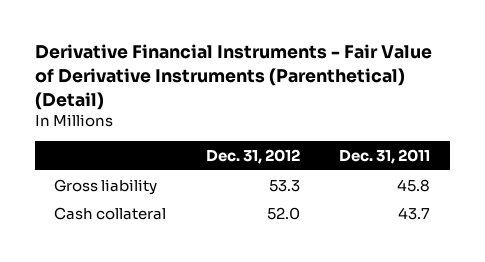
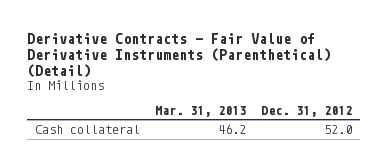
[34,44,432,110] Derivative Financial Instruments - Fair Value of Derivative Instruments (Parenthetical) (Detail) -> [27,32,332,79] Derivative Contracts - Fair Value of Derivative Instruments (Parenthetical) (Detail)
[339,148,431,164] Dec. 31, 2011 -> none
none -> [155,105,247,117] Mar. 31, 2013
[54,178,158,195] Gross liability -> none

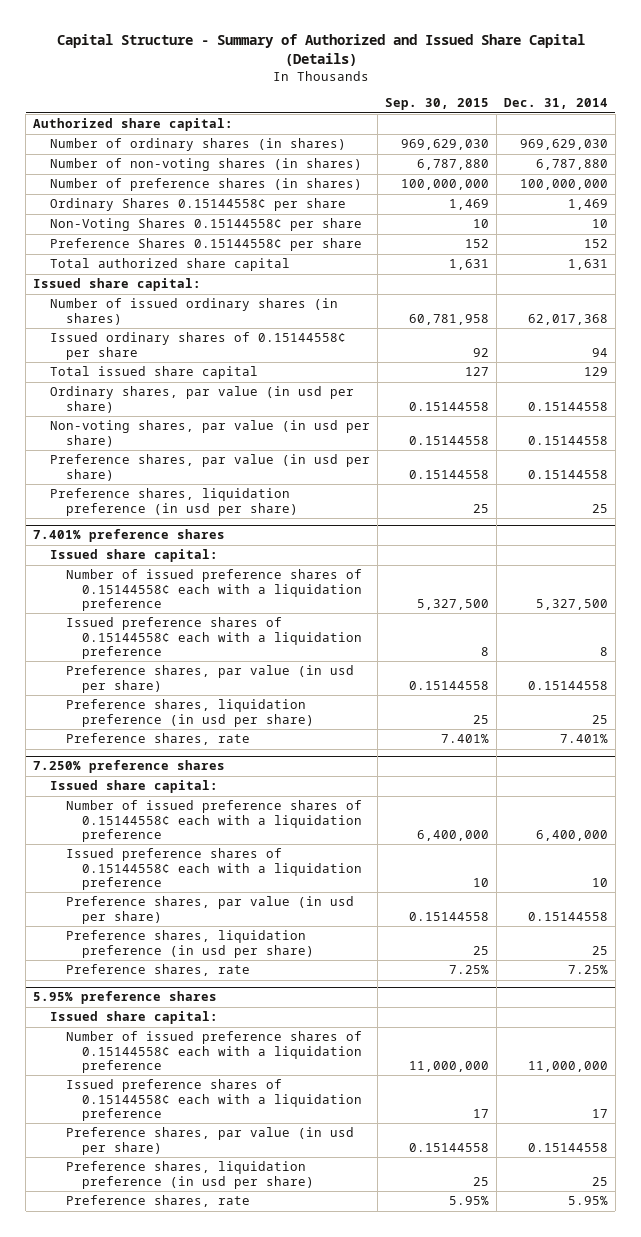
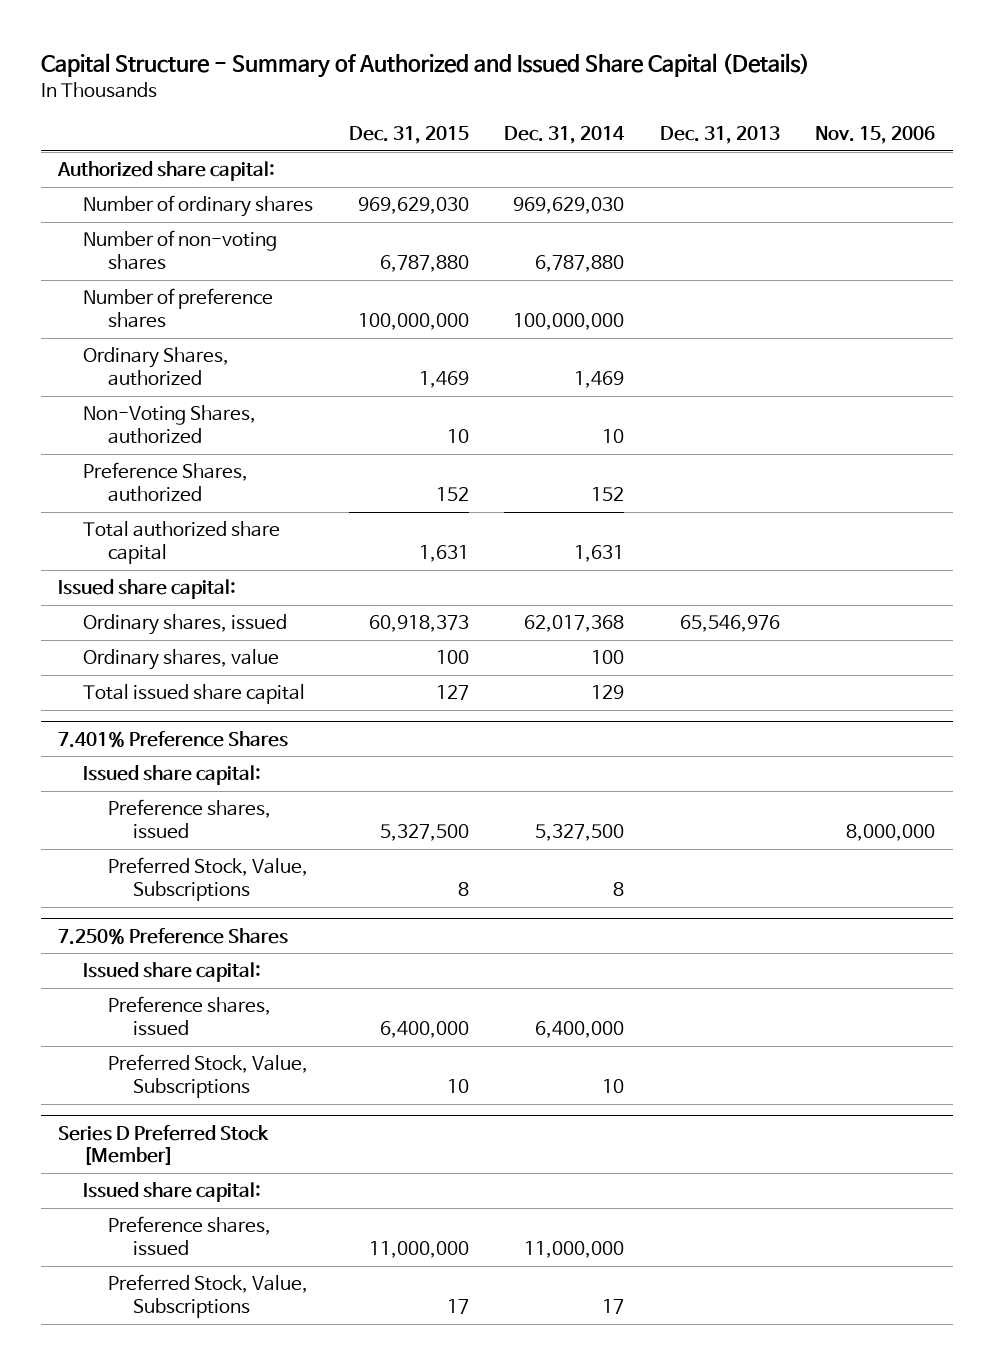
[384,98,489,111] Sep. 30, 2015 -> none
none -> [348,126,469,145] Dec. 31, 2015
none -> [659,126,780,145] Dec. 31, 2013
none -> [815,126,936,145] Nov. 15, 2006
[49,218,362,232] Non-Voting Shares 0.15144558¢ per share -> none
[49,138,346,152] Number of ordinary shares (in shares) -> [83,195,314,218] Number of ordinary shares
[49,158,362,172] Number of non-voting shares (in shares) -> [83,230,278,271] Number of non-voting shares
[49,178,362,192] Number of preference shares (in shares) -> [83,288,274,329] Number of preference shares
[49,198,346,212] Ordinary Shares 0.15144558¢ per share -> [83,347,230,387] Ordinary Shares, authorized
none -> [83,405,257,445] Non-Voting Shares, authorized
[49,238,362,252] Preference Shares 0.15144558¢ per share -> [83,462,249,503] Preference Shares, authorized
[49,332,346,360] Issued ordinary shares of 0.15144558¢ per share -> none
[49,298,338,325] Number of issued ordinary shares (in shares) -> [83,614,288,636] Ordinary shares, issued
none -> [83,649,280,671] Ordinary shares, value
[49,386,354,413] Ordinary shares, par value (in usd per share) -> none
[49,420,370,447] Non-voting shares, par value (in usd per share) -> none
[49,454,370,481] Preference shares, par value (in usd per share) -> none
[49,488,299,516] Preference shares, liquidation preference (in usd per share) -> none
[33,529,226,543] 7.401% preference shares -> [58,730,289,748] 7.401% Preference Shares
[66,665,355,693] Preference shares, par value (in usd per share) -> none
[66,699,315,727] Preference shares, liquidation preference (in usd per share) -> none
[66,733,251,746] Preference shares, rate -> none
[66,569,363,611] Number of issued preference shares of 0.15144558¢ each with a liquidation preference -> [108,799,272,840] Preference shares, issued
[66,617,363,659] Issued preference shares of 0.15144558¢ each with a liquidation preference -> [108,857,309,902] Preferred Stock, Value, Subscriptions
[33,760,226,774] 7.250% preference shares -> [58,927,289,945] 7.250% Preference Shares
[66,896,355,924] Preference shares, par value (in usd per share) -> none
[66,930,315,958] Preference shares, liquidation preference (in usd per share) -> none
[66,964,251,977] Preference shares, rate -> none
[66,800,363,842] Number of issued preference shares of 0.15144558¢ each with a liquidation preference -> [108,996,272,1037] Preference shares, issued
[66,848,363,890] Issued preference shares of 0.15144558¢ each with a liquidation preference -> [108,1054,309,1099] Preferred Stock, Value, Subscriptions
[33,991,218,1005] 5.95% preference shares -> [58,1124,270,1166] Series D Preferred Stock [Member]
[66,1127,355,1155] Preference shares, par value (in usd per share) -> none
[66,1161,315,1189] Preference shares, liquidation preference (in usd per share) -> none
[66,1195,251,1208] Preference shares, rate -> none
[66,1031,363,1073] Number of issued preference shares of 0.15144558¢ each with a liquidation preference -> [108,1216,272,1257] Preference shares, issued
[66,1079,363,1121] Issued preference shares of 0.15144558¢ each with a liquidation preference -> [108,1274,309,1319] Preferred Stock, Value, Subscriptions

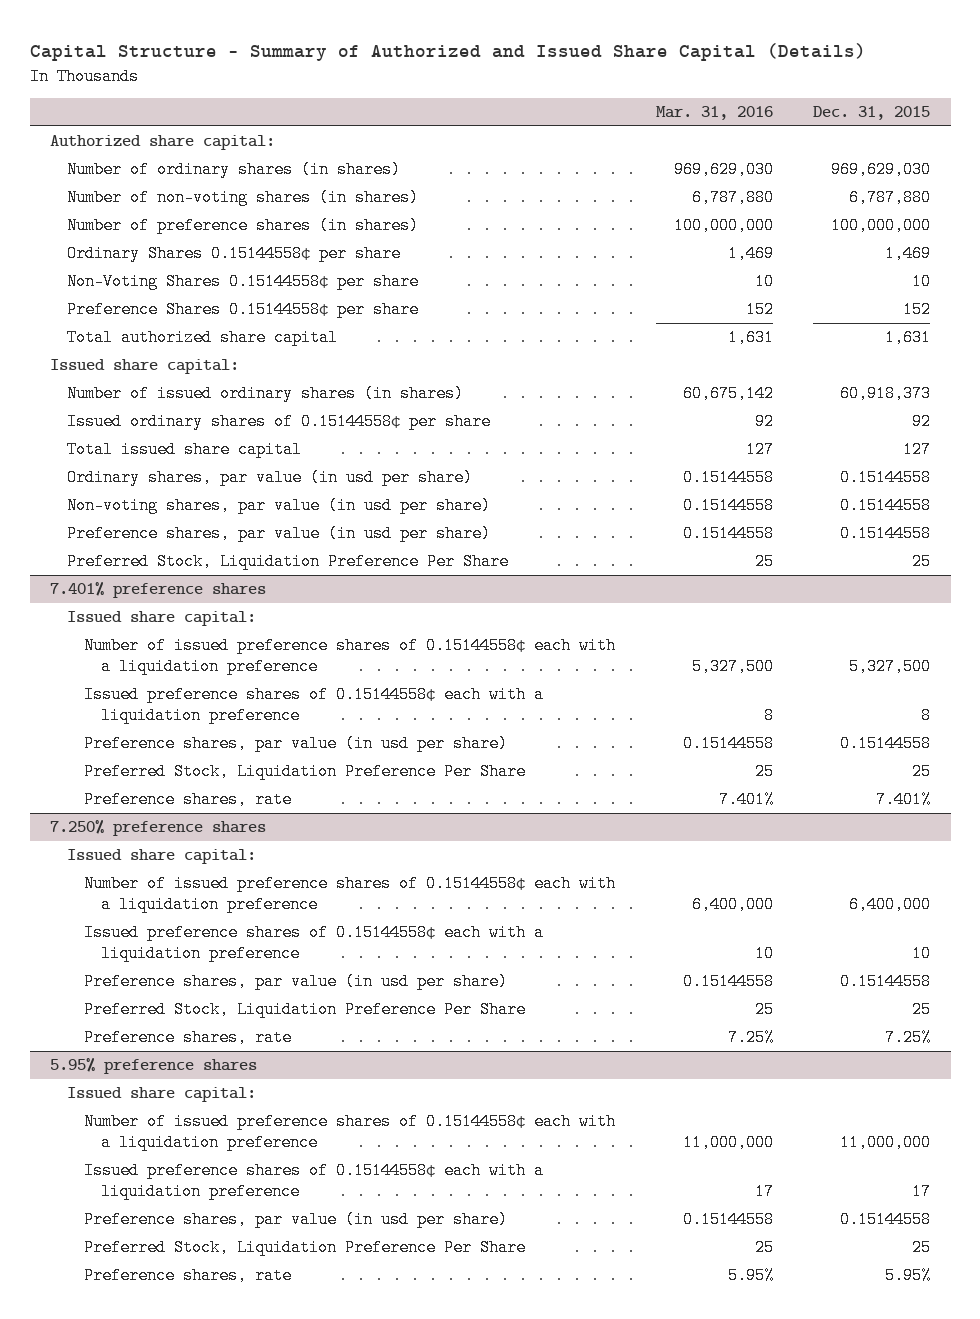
[504,126,626,145] Dec. 31, 2014 -> none
[659,126,780,145] Dec. 31, 2013 -> none
[815,126,936,145] Nov. 15, 2006 -> none
none -> [655,106,773,121] Mar. 31, 2016
[83,405,257,445] Non-Voting Shares, authorized -> none
[83,195,314,218] Number of ordinary shares -> [66,161,401,179] Number of ordinary shares (in shares)
[83,230,278,271] Number of non-voting shares -> [66,189,419,207] Number of non-voting shares (in shares)
[83,288,274,329] Number of preference shares -> [66,217,419,235] Number of preference shares (in shares)
[83,347,230,387] Ordinary Shares, authorized -> [66,245,401,263] Ordinary Shares 0.15144558¢ per share
none -> [66,273,419,291] Non-Voting Shares 0.15144558¢ per share
[83,462,249,503] Preference Shares, authorized -> [66,301,419,319] Preference Shares 0.15144558¢ per share
[83,649,280,671] Ordinary shares, value -> none
[83,614,288,636] Ordinary shares, issued -> [66,385,464,403] Number of issued ordinary shares (in shares)
none -> [66,413,491,431] Issued ordinary shares of 0.15144558¢ per share
none -> [66,469,473,487] Ordinary shares, par value (in usd per share)
none -> [66,497,491,515] Non-voting shares, par value (in usd per share)
none -> [66,525,491,543] Preference shares, par value (in usd per share)
none -> [66,553,509,571] Preferred Stock, Liquidation Preference Per Share
[58,730,289,748] 7.401% Preference Shares -> [50,582,267,599] 7.401% preference shares
[108,799,272,840] Preference shares, issued -> [83,637,616,676] Number of issued preference shares of 0.15144558¢ each with a liquidation preference
[108,857,309,902] Preferred Stock, Value, Subscriptions -> [83,686,544,725] Issued preference shares of 0.15144558¢ each with a liquidation preference
none -> [83,735,508,753] Preference shares, par value (in usd per share)
none -> [83,763,526,781] Preferred Stock, Liquidation Preference Per Share
none -> [83,791,292,809] Preference shares, rate
[58,927,289,945] 7.250% Preference Shares -> [50,820,267,837] 7.250% preference shares
[108,996,272,1037] Preference shares, issued -> [83,875,616,914] Number of issued preference shares of 0.15144558¢ each with a liquidation preference
[108,1054,309,1099] Preferred Stock, Value, Subscriptions -> [83,924,544,963] Issued preference shares of 0.15144558¢ each with a liquidation preference
none -> [83,973,508,991] Preference shares, par value (in usd per share)
none -> [83,1001,526,1019] Preferred Stock, Liquidation Preference Per Share
none -> [83,1029,292,1047] Preference shares, rate
[58,1124,270,1166] Series D Preferred Stock [Member] -> [50,1058,258,1075] 5.95% preference shares
[108,1216,272,1257] Preference shares, issued -> [83,1113,616,1152] Number of issued preference shares of 0.15144558¢ each with a liquidation preference
[108,1274,309,1319] Preferred Stock, Value, Subscriptions -> [83,1162,544,1201] Issued preference shares of 0.15144558¢ each with a liquidation preference
none -> [83,1211,508,1229] Preference shares, par value (in usd per share)
none -> [83,1239,526,1257] Preferred Stock, Liquidation Preference Per Share
none -> [83,1267,292,1285] Preference shares, rate

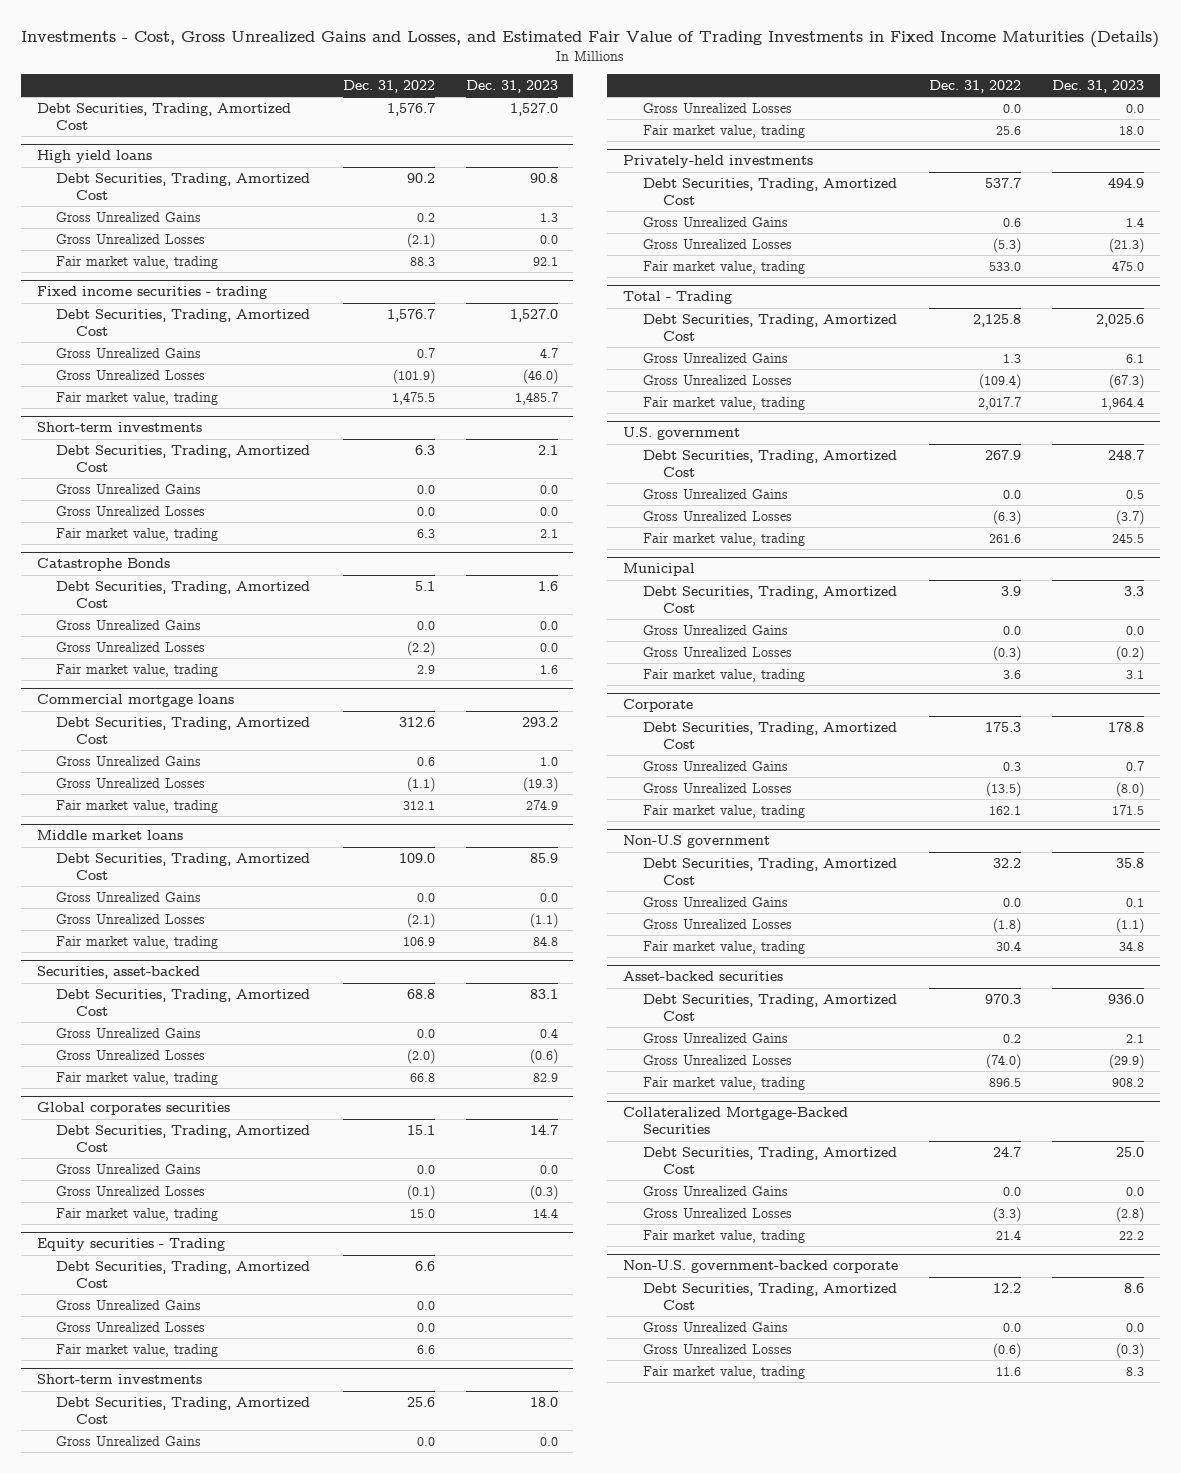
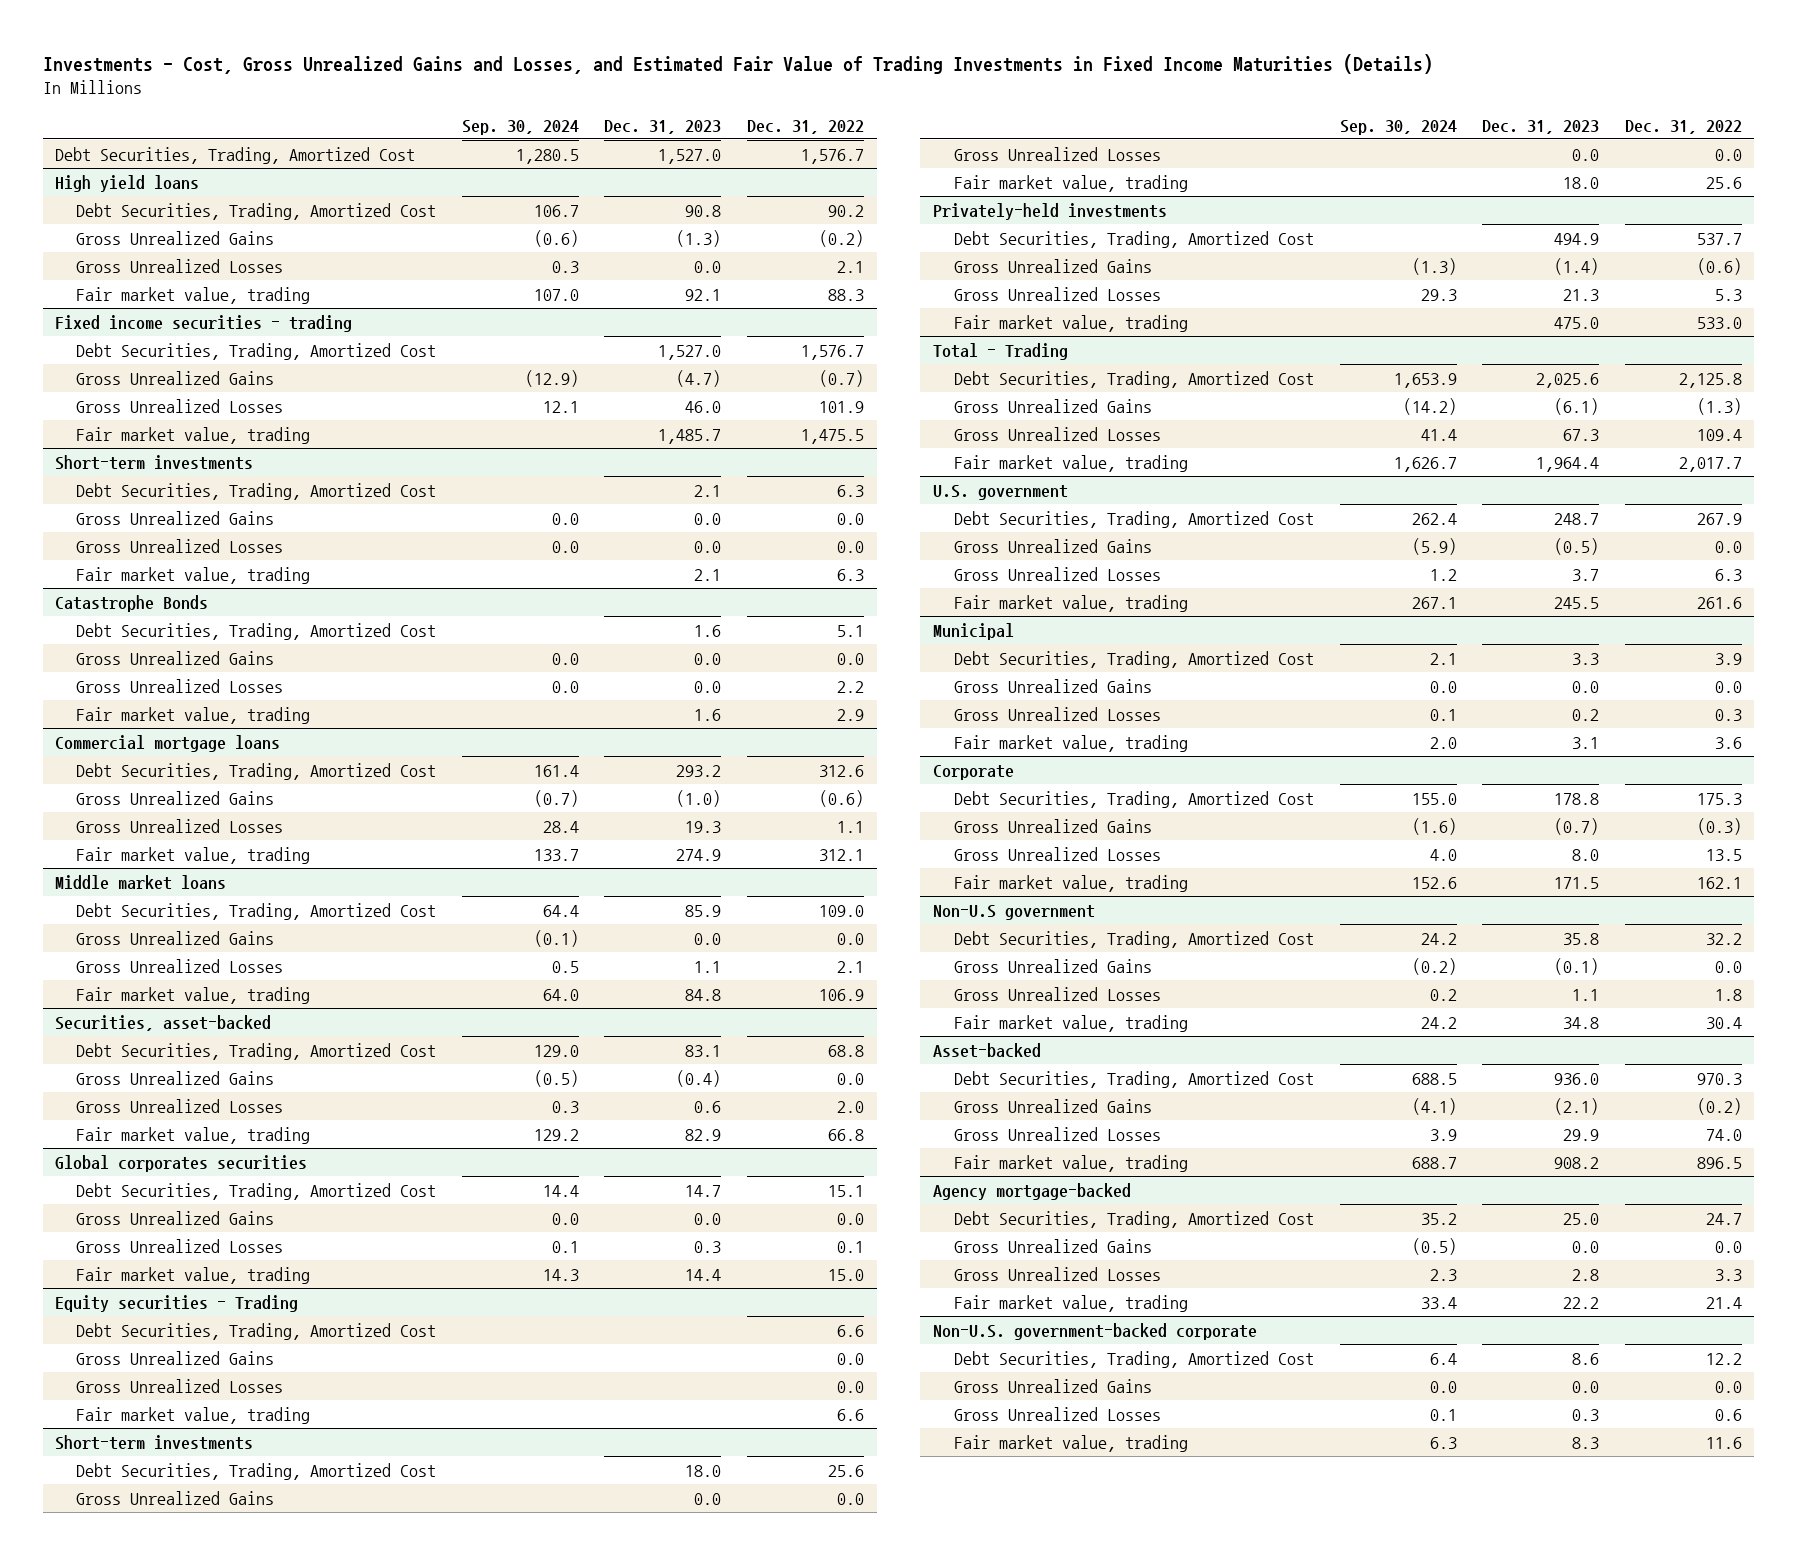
none -> [461,119,579,135] Sep. 30, 2024
[416,212,435,222] 0.2 -> [818,229,864,247] (0.2)
[539,212,558,222] 1.3 -> [676,229,722,247] (1.3)
[406,232,435,248] (2.1) -> [836,260,864,273] 2.1
[416,347,435,358] 0.7 -> [818,369,864,387] (0.7)
[539,347,558,358] 4.7 -> [676,369,722,387] (4.7)
[392,368,435,384] (101.9) -> [818,400,864,413] 101.9
[522,368,558,384] (46.0) -> [685,400,722,413] 46.0
[406,640,435,656] (2.2) -> [836,680,864,693] 2.2
[416,756,435,766] 0.6 -> [818,789,864,807] (0.6)
[539,756,558,766] 1.0 -> [676,789,722,807] (1.0)
[406,776,435,792] (1.1) -> [836,820,864,833] 1.1
[522,776,558,792] (19.3) -> [685,820,722,833] 19.3
[406,912,435,928] (2.1) -> [836,960,864,973] 2.1
[529,912,558,928] (1.1) -> [694,960,722,973] 1.1
[539,1027,558,1038] 0.4 -> [676,1069,722,1087] (0.4)
[406,1048,435,1064] (2.0) -> [836,1100,864,1113] 2.0
[529,1048,558,1064] (0.6) -> [694,1100,722,1113] 0.6
[406,1184,435,1200] (0.1) -> [836,1240,864,1253] 0.1
[529,1184,558,1200] (0.3) -> [694,1240,722,1253] 0.3
[1002,217,1021,227] 0.6 -> [1696,257,1742,275] (0.6)
[1126,216,1145,227] 1.4 -> [1554,257,1600,275] (1.4)
[992,237,1021,253] (5.3) -> [1714,288,1742,301] 5.3
[1109,237,1145,253] (21.3) -> [1563,288,1600,301] 21.3
[1002,353,1021,363] 1.3 -> [1696,397,1742,415] (1.3)
[1126,353,1145,363] 6.1 -> [1554,397,1600,415] (6.1)
[978,373,1021,389] (109.4) -> [1696,428,1742,441] 109.4
[1109,373,1145,389] (67.3) -> [1563,428,1600,441] 67.3
[1126,489,1145,499] 0.5 -> [1554,537,1600,555] (0.5)
[992,509,1021,525] (6.3) -> [1714,568,1742,581] 6.3
[1116,509,1145,525] (3.7) -> [1572,568,1600,581] 3.7
[992,645,1021,661] (0.3) -> [1714,708,1742,721] 0.3
[1116,645,1145,661] (0.2) -> [1572,708,1600,721] 0.2
[1002,761,1021,771] 0.3 -> [1696,817,1742,835] (0.3)
[1126,760,1145,771] 0.7 -> [1554,817,1600,835] (0.7)
[985,781,1021,797] (13.5) -> [1705,848,1742,861] 13.5
[1116,781,1145,797] (8.0) -> [1572,848,1600,861] 8.0
[1126,897,1145,907] 0.1 -> [1554,957,1600,975] (0.1)
[992,917,1021,933] (1.8) -> [1714,988,1742,1001] 1.8
[1116,917,1145,933] (1.1) -> [1572,988,1600,1001] 1.1
[622,971,783,982] Asset-backed securities -> [933,1042,1042,1058] Asset-backed
[1002,1033,1021,1043] 0.2 -> [1696,1097,1742,1115] (0.2)
[1126,1033,1145,1043] 2.1 -> [1554,1097,1600,1115] (2.1)
[985,1053,1021,1069] (74.0) -> [1705,1128,1742,1141] 74.0
[1109,1053,1145,1069] (29.9) -> [1563,1128,1600,1141] 29.9
[622,1107,848,1135] Collateralized Mortgage-Backed Securities -> [933,1182,1132,1200] Agency mortgage-backed
[992,1206,1021,1222] (3.3) -> [1714,1268,1742,1281] 3.3
[1116,1206,1145,1222] (2.8) -> [1572,1268,1600,1281] 2.8
[992,1342,1021,1358] (0.6) -> [1714,1408,1742,1421] 0.6
[1116,1342,1145,1358] (0.3) -> [1572,1408,1600,1421] 0.3

